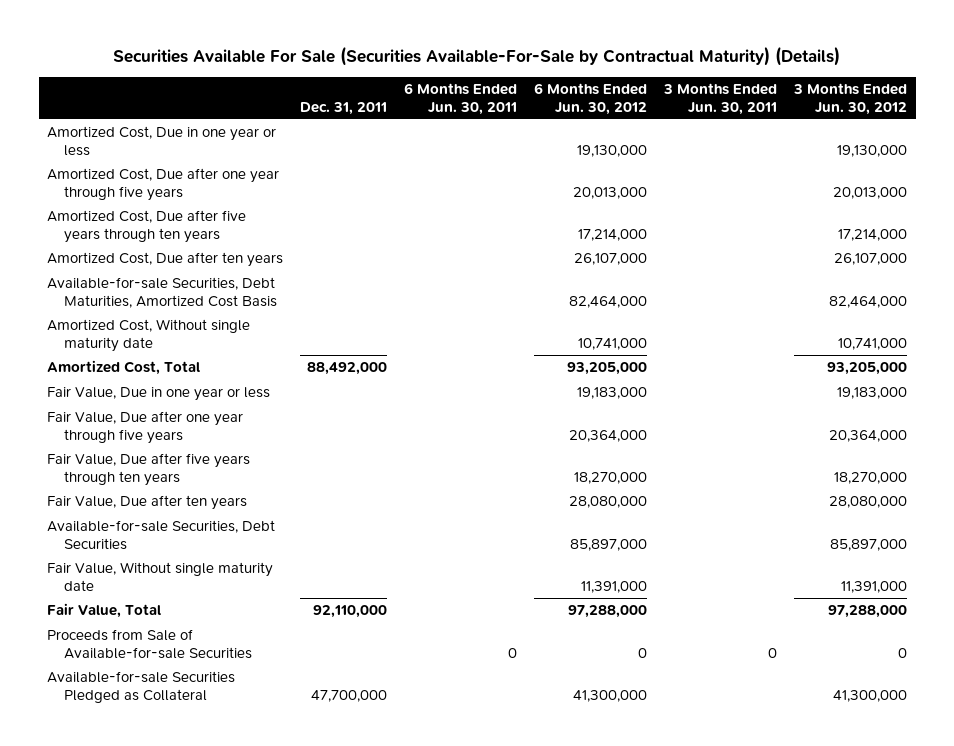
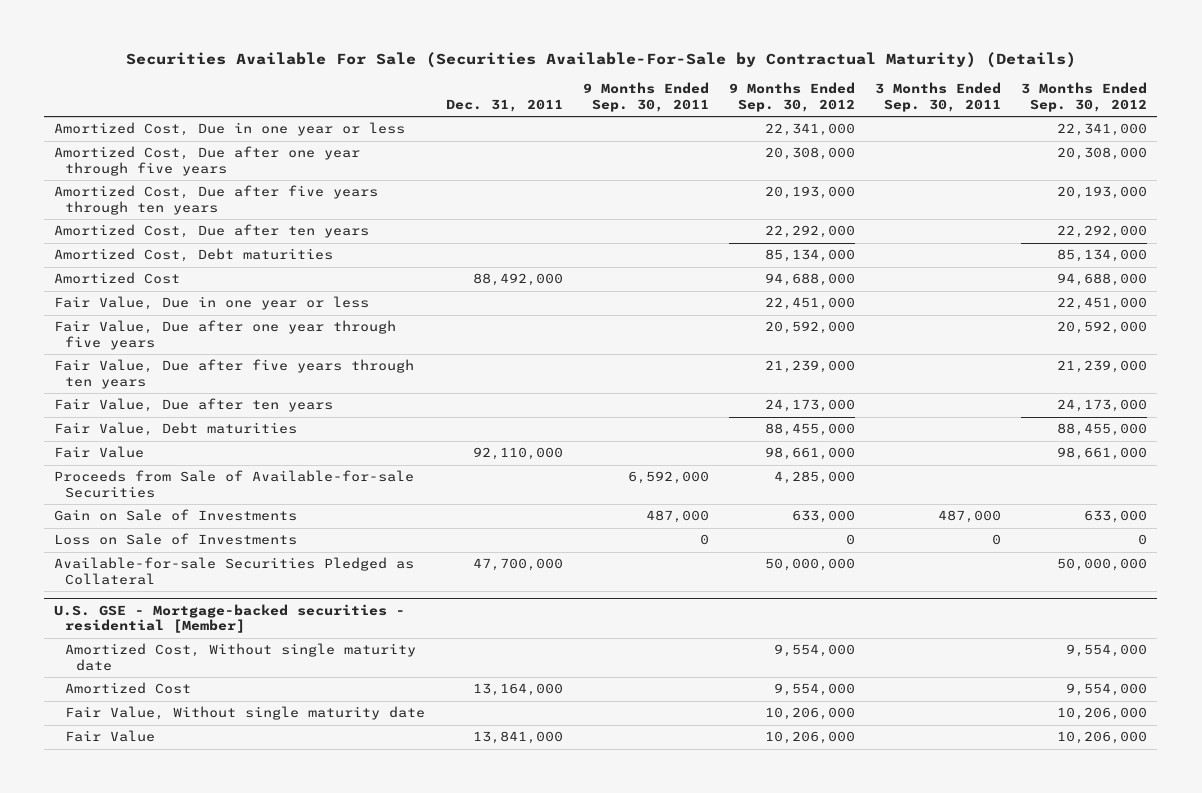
[404,82,518,115] 6 Months Ended Jun. 30, 2011 -> none
[534,82,648,115] 6 Months Ended Jun. 30, 2012 -> none
[663,82,778,115] 3 Months Ended Jun. 30, 2011 -> none
[793,82,908,115] 3 Months Ended Jun. 30, 2012 -> none
none -> [582,82,709,112] 9 Months Ended Sep. 30, 2011
none -> [728,82,855,112] 9 Months Ended Sep. 30, 2012
none -> [874,82,1001,112] 3 Months Ended Sep. 30, 2011
none -> [1021,82,1148,112] 3 Months Ended Sep. 30, 2012
[47,319,251,353] Amortized Cost, Without single maturity date -> none
[47,277,278,309] Available-for-sale Securities, Debt Maturities, Amortized Cost Basis -> [54,248,334,263] Amortized Cost, Debt maturities
[47,360,201,376] Amortized Cost, Total -> [54,272,181,285] Amortized Cost
[47,562,274,592] Fair Value, Without single maturity date -> none
[47,520,276,551] Available-for-sale Securities, Debt Securities -> [54,422,298,437] Fair Value, Debt maturities
[47,603,162,619] Fair Value, Total -> [54,446,145,459] Fair Value
none -> [54,509,298,522] Gain on Sale of Investments
none -> [54,533,298,546] Loss on Sale of Investments
none -> [54,603,406,634] U.S. GSE - Mortgage-backed securities - residential [Member]
none -> [65,643,417,671] Amortized Cost, Without single maturity date
none -> [65,682,192,695] Amortized Cost
none -> [65,706,426,721] Fair Value, Without single maturity date
none -> [65,730,156,743] Fair Value

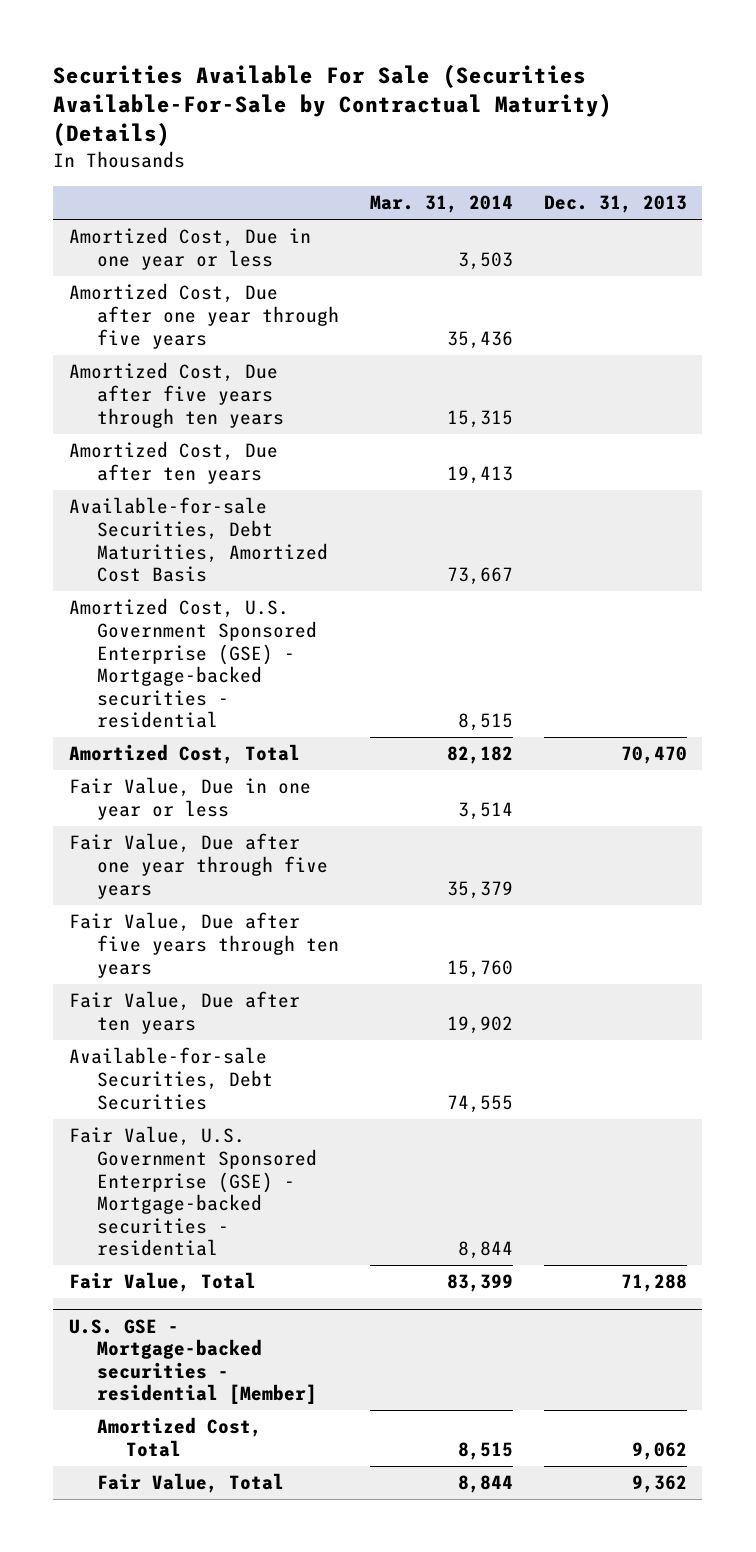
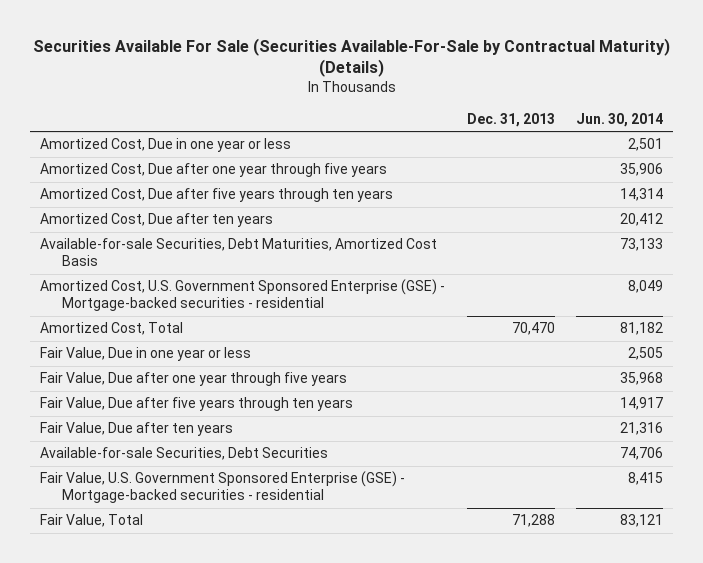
[370,195,514,214] Mar. 31, 2014 -> none
none -> [575,112,663,127] Jun. 30, 2014
[68,1318,318,1405] U.S. GSE - Mortgage-backed securities - residential [Member] -> none
[97,1417,263,1457] Amortized Cost, Total -> none
[97,1473,285,1494] Fair Value, Total -> none

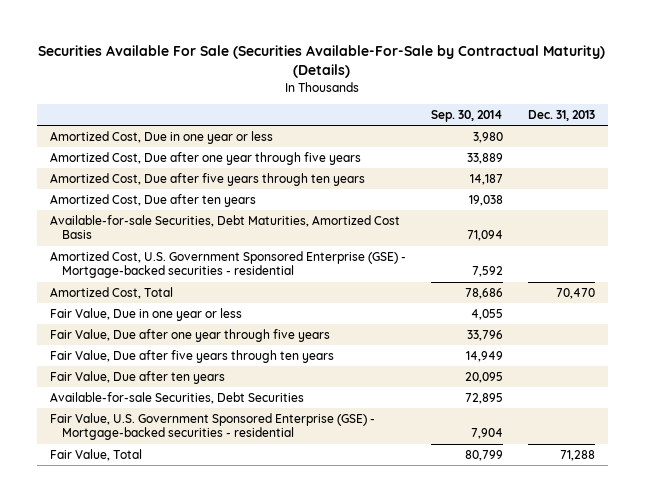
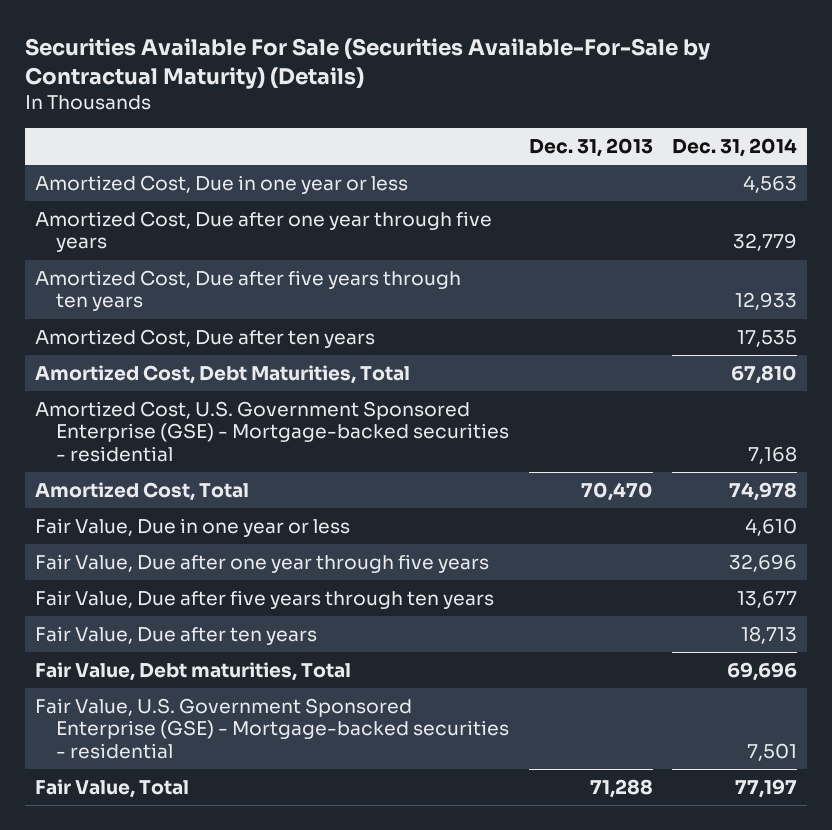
[430,109,503,122] Sep. 30, 2014 -> none
none -> [672,137,798,157] Dec. 31, 2014
[49,215,400,240] Available-for-sale Securities, Debt Maturities, Amortized Cost Basis -> none
none -> [35,364,411,384] Amortized Cost, Debt Maturities, Total
[49,392,304,405] Available-for-sale Securities, Debt Securities -> [35,661,352,681] Fair Value, Debt maturities, Total

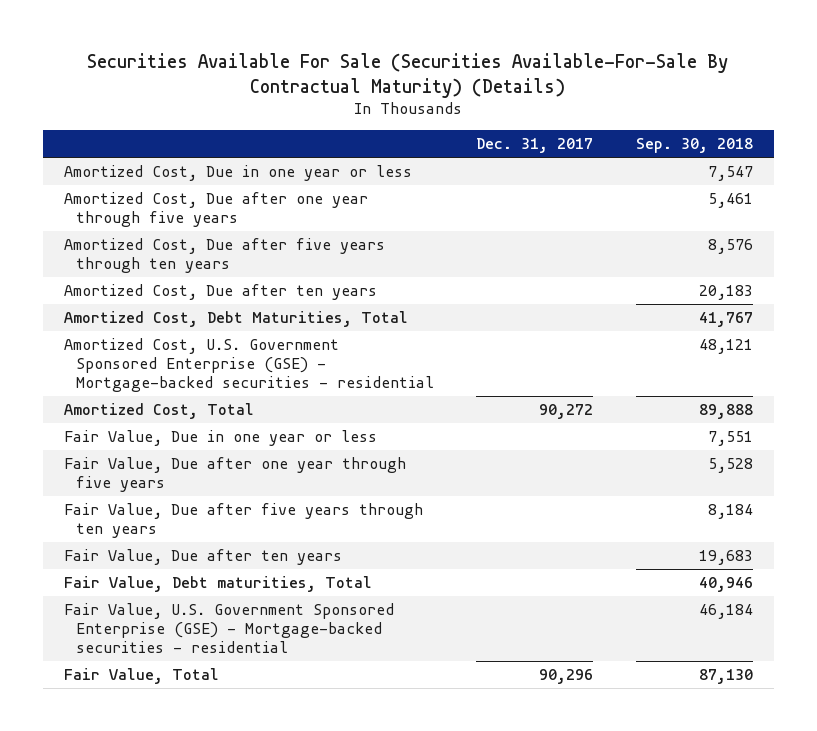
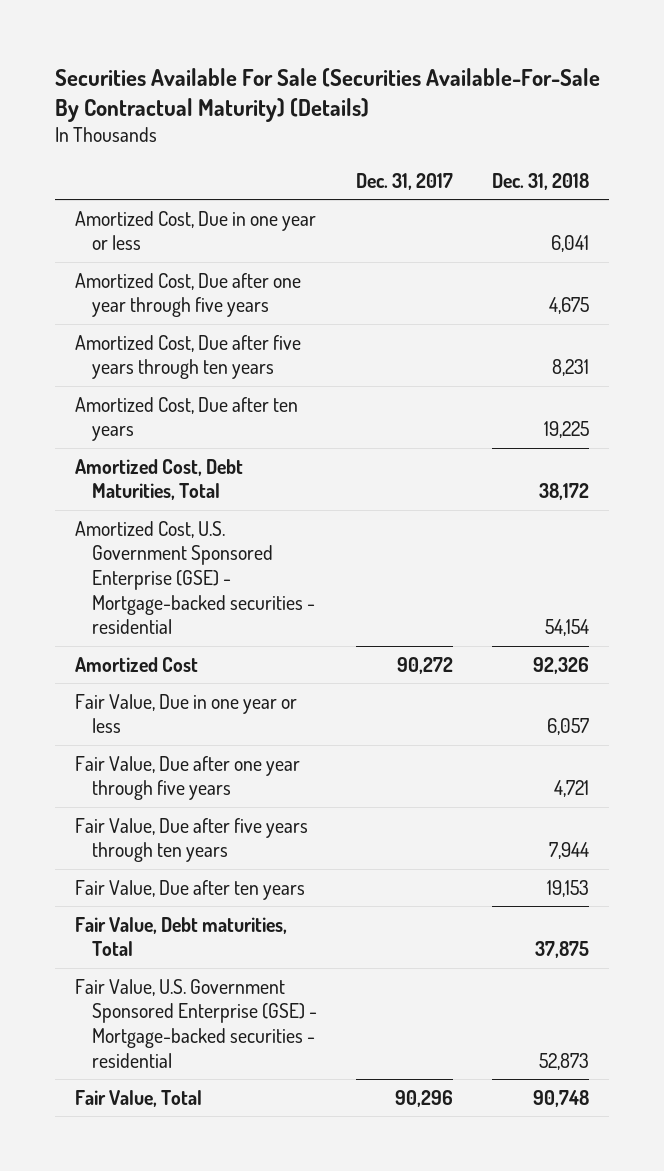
[635,138,753,154] Sep. 30, 2018 -> none
none -> [492,172,590,190] Dec. 31, 2018
[64,402,255,419] Amortized Cost, Total -> [75,656,199,672] Amortized Cost

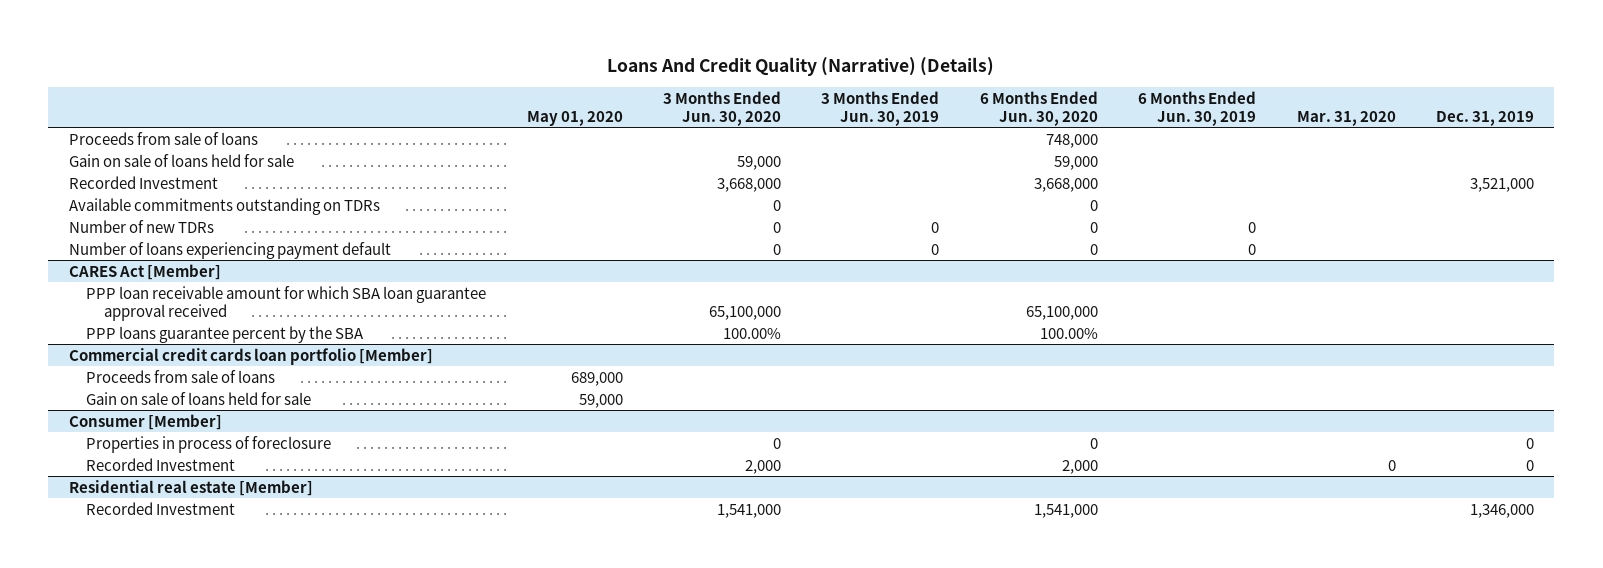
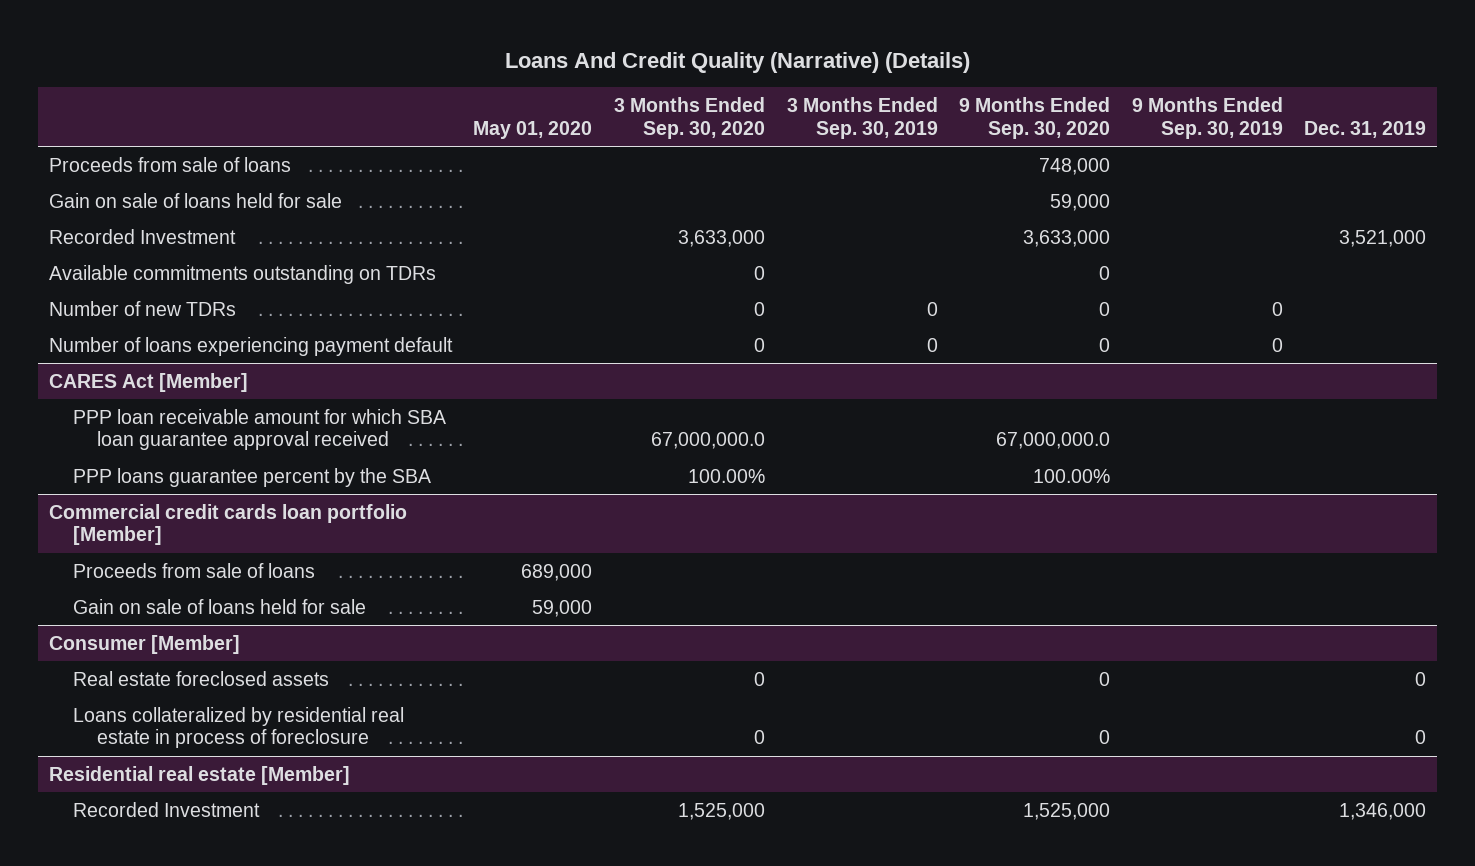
[663,90,782,126] 3 Months Ended Jun. 30, 2020 -> none
[821,90,940,126] 3 Months Ended Jun. 30, 2019 -> none
[979,90,1098,126] 6 Months Ended Jun. 30, 2020 -> none
[1138,90,1257,126] 6 Months Ended Jun. 30, 2019 -> none
[1296,110,1396,126] Mar. 31, 2020 -> none
none -> [613,97,765,139] 3 Months Ended Sep. 30, 2020
none -> [786,97,938,139] 3 Months Ended Sep. 30, 2019
none -> [959,97,1111,139] 9 Months Ended Sep. 30, 2020
none -> [1131,97,1283,139] 9 Months Ended Sep. 30, 2019
[86,435,332,453] Properties in process of foreclosure -> none
[86,457,236,471] Recorded Investment -> none
none -> [72,670,329,686] Real estate foreclosed assets
none -> [72,706,404,749] Loans collateralized by residential real estate in process of foreclosure

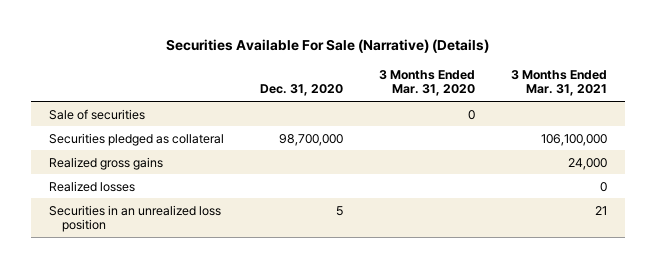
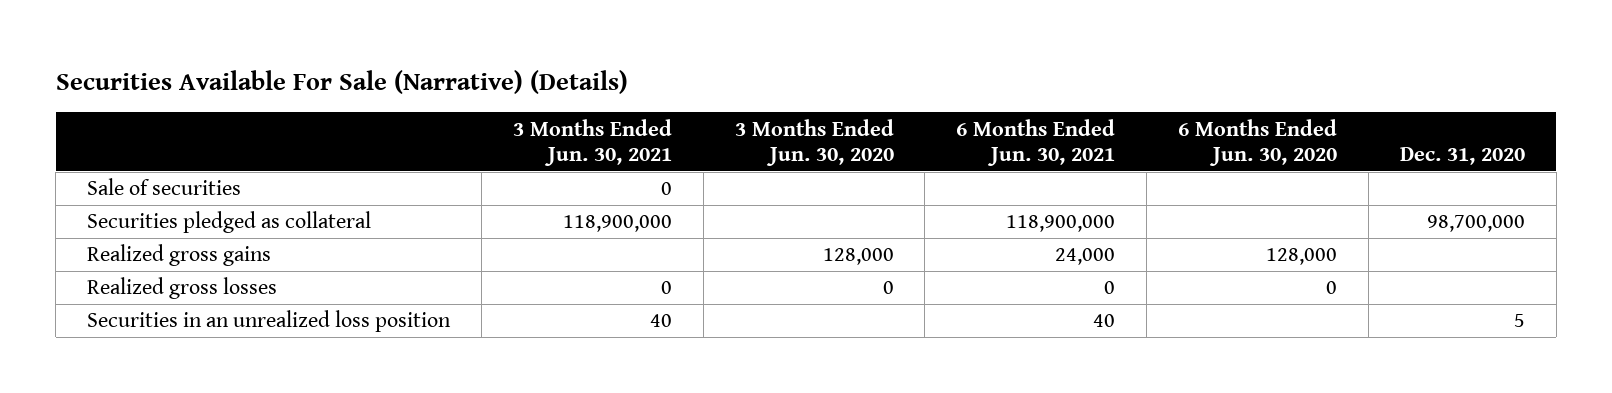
[378,69,475,97] 3 Months Ended Mar. 31, 2020 -> none
[510,69,607,97] 3 Months Ended Mar. 31, 2021 -> none
none -> [512,118,672,167] 3 Months Ended Jun. 30, 2021
none -> [734,118,894,167] 3 Months Ended Jun. 30, 2020
none -> [956,118,1116,167] 6 Months Ended Jun. 30, 2021
none -> [1177,118,1337,167] 6 Months Ended Jun. 30, 2020
[48,180,135,192] Realized losses -> [87,277,278,300] Realized gross losses

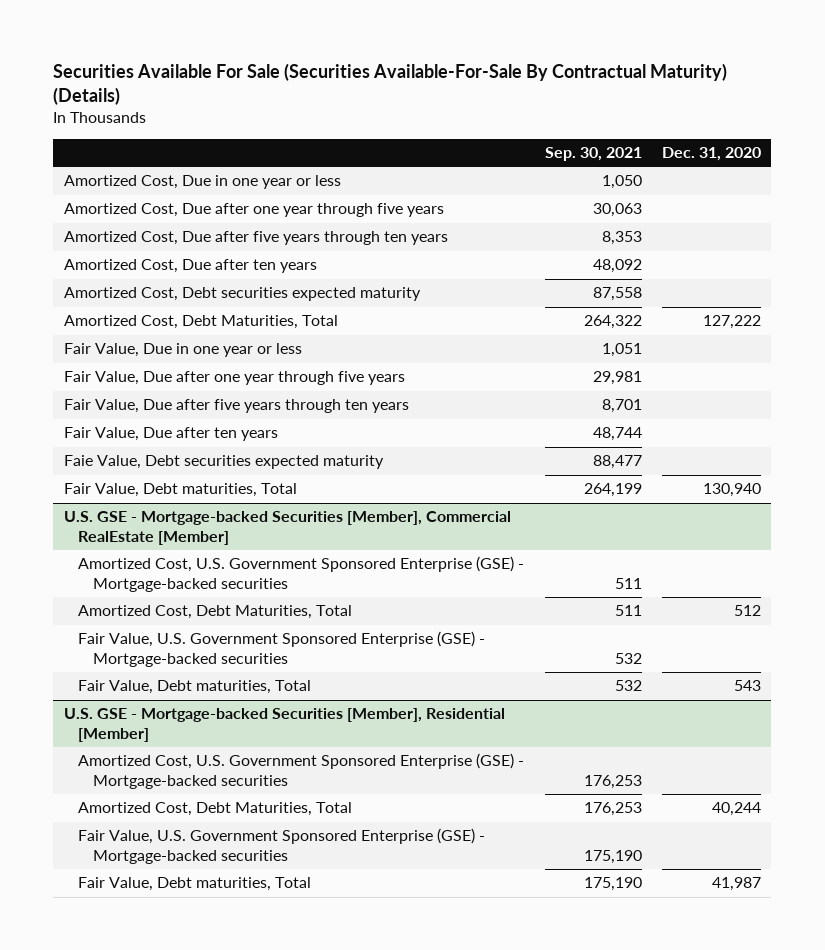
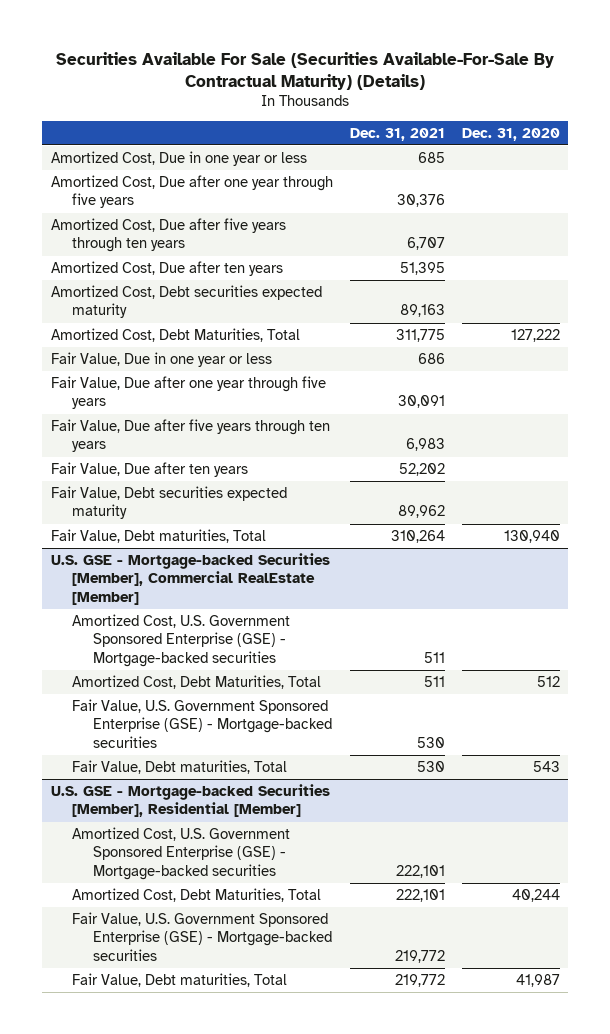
[544,146,642,161] Sep. 30, 2021 -> none
none -> [349,127,445,141] Dec. 31, 2021
[63,455,384,470] Faie Value, Debt securities expected maturity -> [50,485,287,520] Fair Value, Debt securities expected maturity

